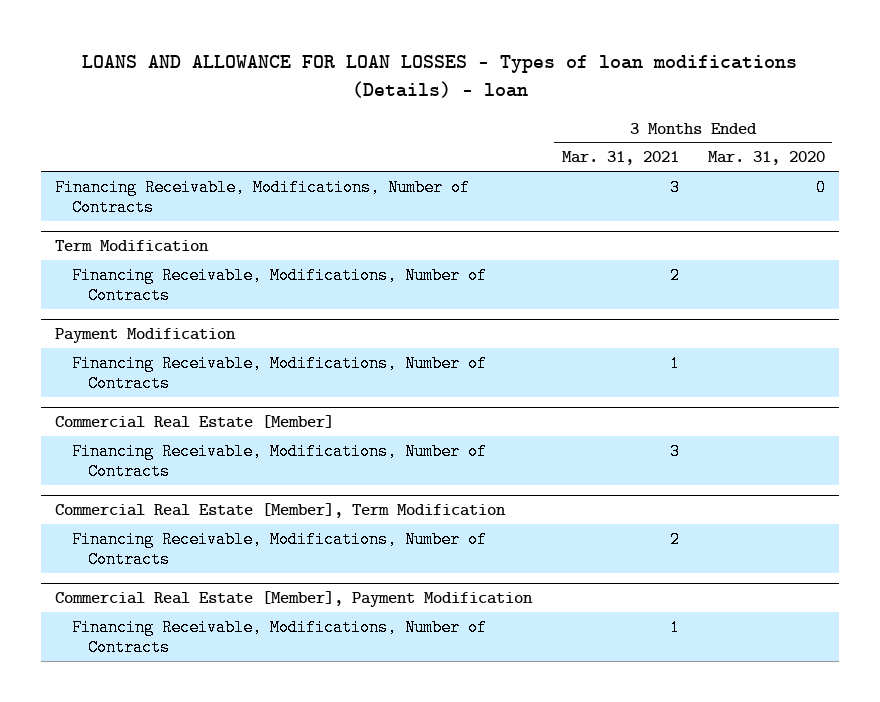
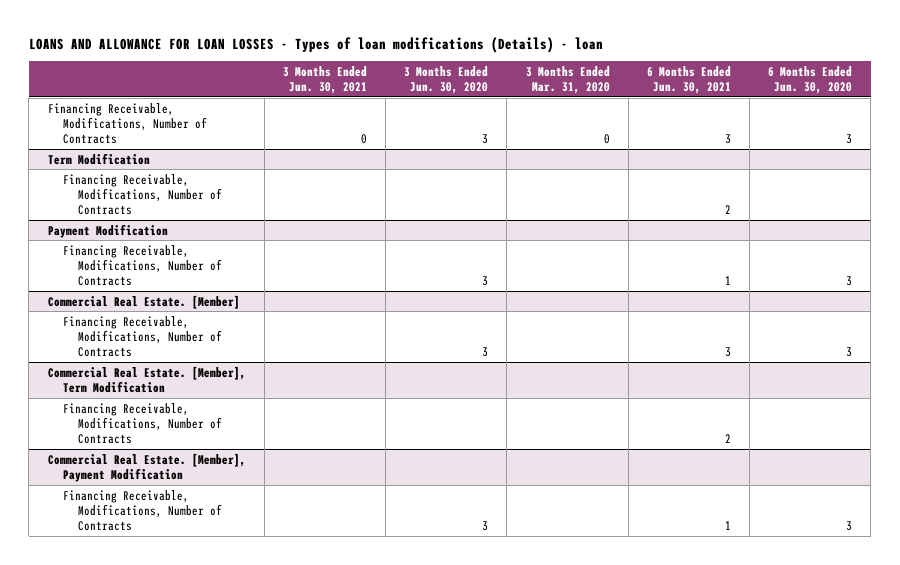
[561,151,679,166] Mar. 31, 2021 -> none
none -> [282,65,367,95] 3 Months Ended Jun. 30, 2021
none -> [404,65,489,95] 3 Months Ended Jun. 30, 2020
none -> [646,65,731,95] 6 Months Ended Jun. 30, 2021
none -> [768,65,853,95] 6 Months Ended Jun. 30, 2020
[55,415,335,429] Commercial Real Estate [Member] -> [47,294,240,309] Commercial Real Estate. [Member]
[55,503,507,519] Commercial Real Estate [Member], Term Modification -> [47,365,246,393] Commercial Real Estate. [Member], Term Modification
[55,591,534,608] Commercial Real Estate [Member], Payment Modification -> [47,452,246,482] Commercial Real Estate. [Member], Payment Modification

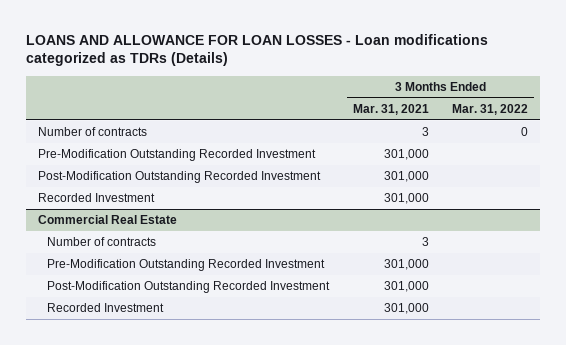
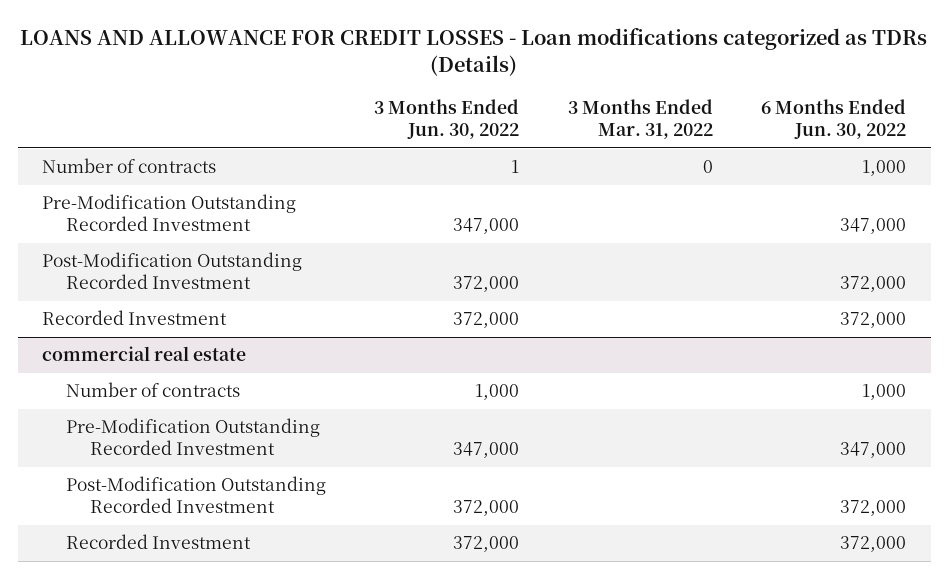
[25,33,488,67] LOANS AND ALLOWANCE FOR LOAN LOSSES - Loan modifications categorized as TDRs (Details) -> [20,28,928,77] LOANS AND ALLOWANCE FOR CREDIT LOSSES - Loan modifications categorized as TDRs (Details)
[352,104,429,116] Mar. 31, 2021 -> none
none -> [374,99,520,140] 3 Months Ended Jun. 30, 2022
none -> [761,99,907,140] 6 Months Ended Jun. 30, 2022
[37,215,177,225] Commercial Real Estate -> [42,346,247,362] commercial real estate

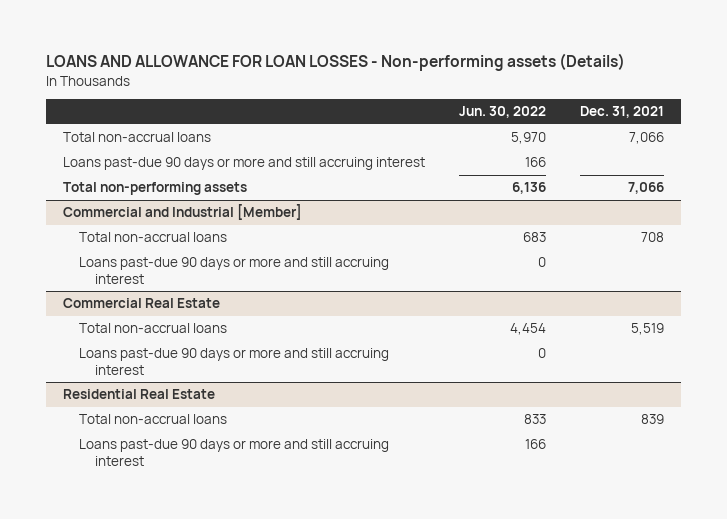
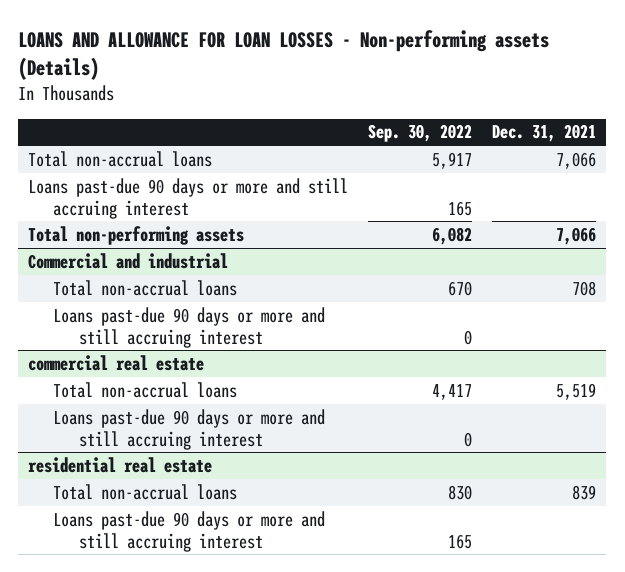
[459,106,547,119] Jun. 30, 2022 -> none
none -> [368,124,473,143] Sep. 30, 2022
[63,204,303,221] Commercial and Industrial [Member] -> [28,252,229,269] Commercial and industrial
[63,298,221,309] Commercial Real Estate -> [28,354,205,371] commercial real estate
[63,389,216,400] Residential Real Estate -> [28,456,213,473] residential real estate

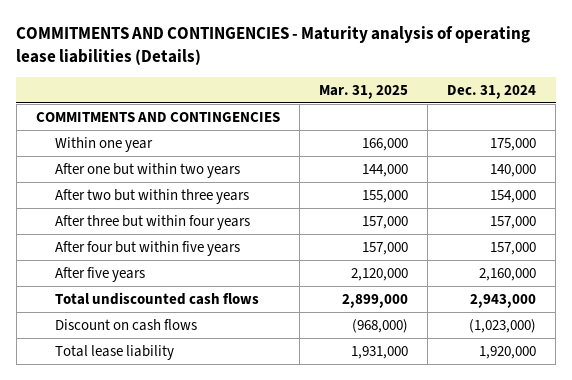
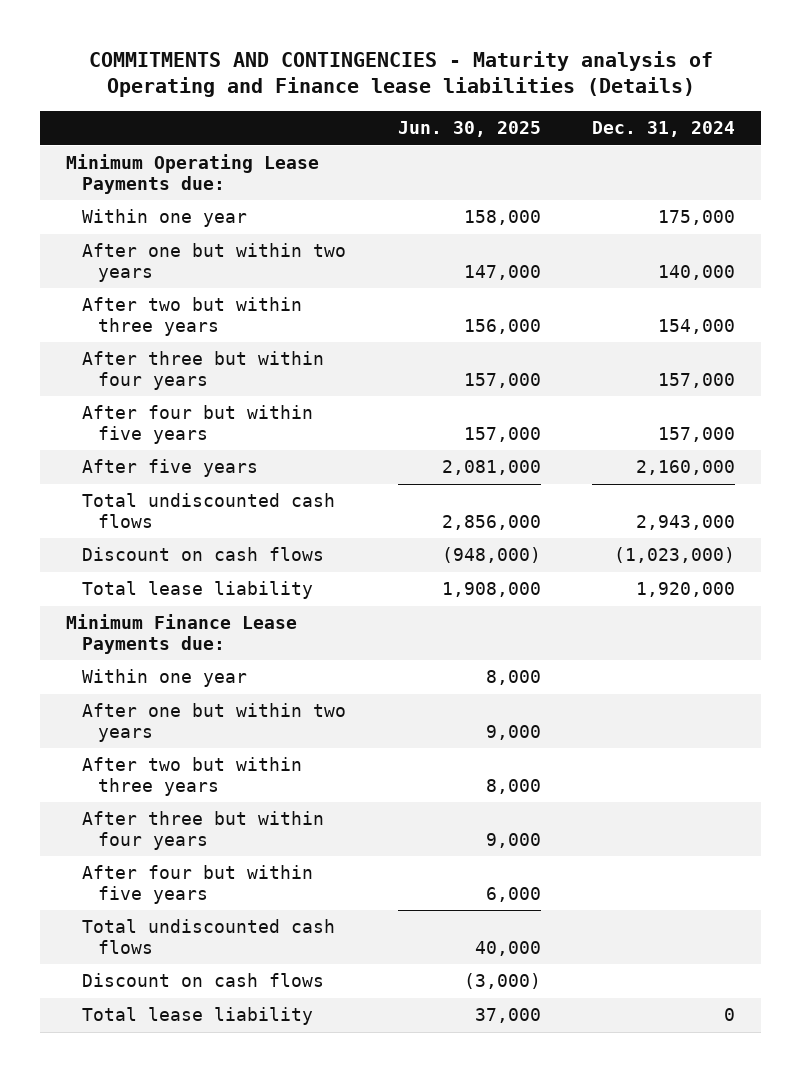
[16,26,531,66] COMMITMENTS AND CONTINGENCIES - Maturity analysis of operating lease liabilities (Details) -> [88,50,713,98] COMMITMENTS AND CONTINGENCIES - Maturity analysis of Operating and Finance lease liabilities (Details)
[318,84,408,99] Mar. 31, 2025 -> none
none -> [397,121,541,138] Jun. 30, 2025
[35,111,280,122] COMMITMENTS AND CONTINGENCIES -> none
none -> [65,154,319,194] Minimum Operating Lease Payments due:
none -> [65,614,297,654] Minimum Finance Lease Payments due:
none -> [81,669,247,688] Within one year
none -> [81,703,346,742] After one but within two years
none -> [81,757,302,796] After two but within three years
none -> [81,811,324,850] After three but within four years
none -> [81,865,313,904] After four but within five years
none -> [81,919,335,954] Total undiscounted cash flows
none -> [81,973,324,988] Discount on cash flows
none -> [81,1007,313,1026] Total lease liability

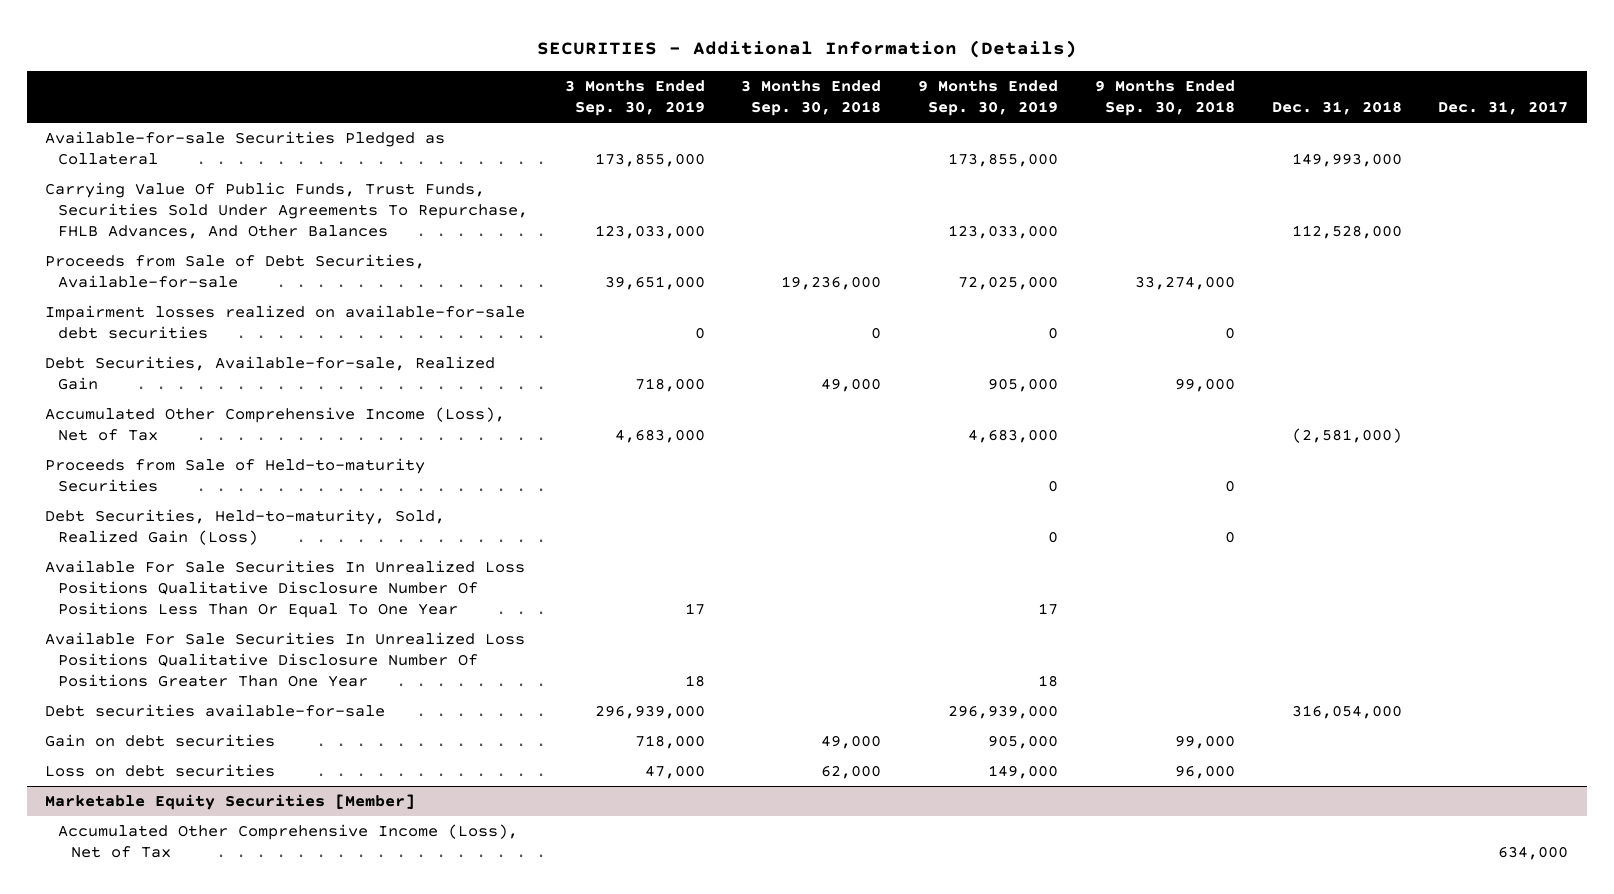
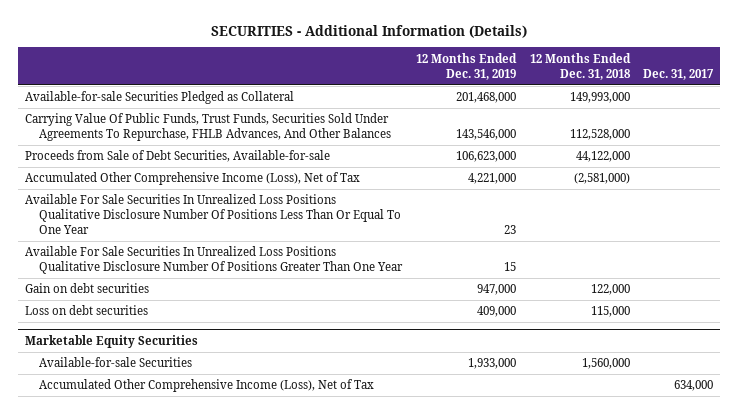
[564,79,705,116] 3 Months Ended Sep. 30, 2019 -> none
[741,79,882,116] 3 Months Ended Sep. 30, 2018 -> none
[918,79,1059,116] 9 Months Ended Sep. 30, 2019 -> none
[1094,79,1235,116] 9 Months Ended Sep. 30, 2018 -> none
[1271,100,1402,115] Dec. 31, 2018 -> none
none -> [415,52,517,80] 12 Months Ended Dec. 31, 2019
none -> [529,52,631,80] 12 Months Ended Dec. 31, 2018
[45,305,526,340] Impairment losses realized on available-for-sale debt securities -> none
[45,356,496,391] Debt Securities, Available-for-sale, Realized Gain -> none
[45,458,426,493] Proceeds from Sale of Held-to-maturity Securities -> none
[45,509,446,546] Debt Securities, Held-to-maturity, Sold, Realized Gain (Loss) -> none
[45,704,386,718] Debt securities available-for-sale -> none
[45,794,416,811] Marketable Equity Securities [Member] -> [24,334,198,348] Marketable Equity Securities
none -> [39,357,193,368] Available-for-sale Securities

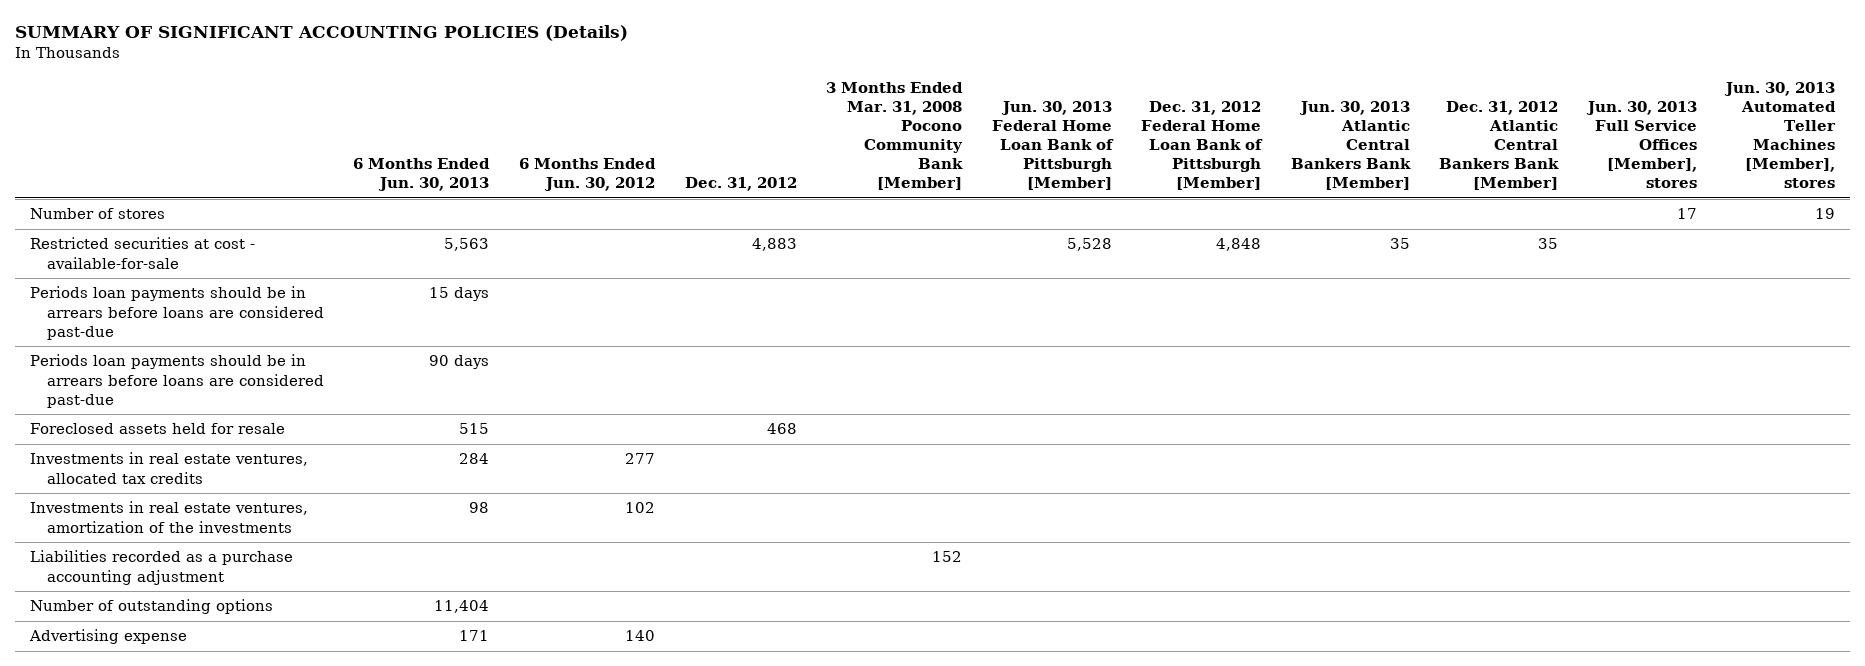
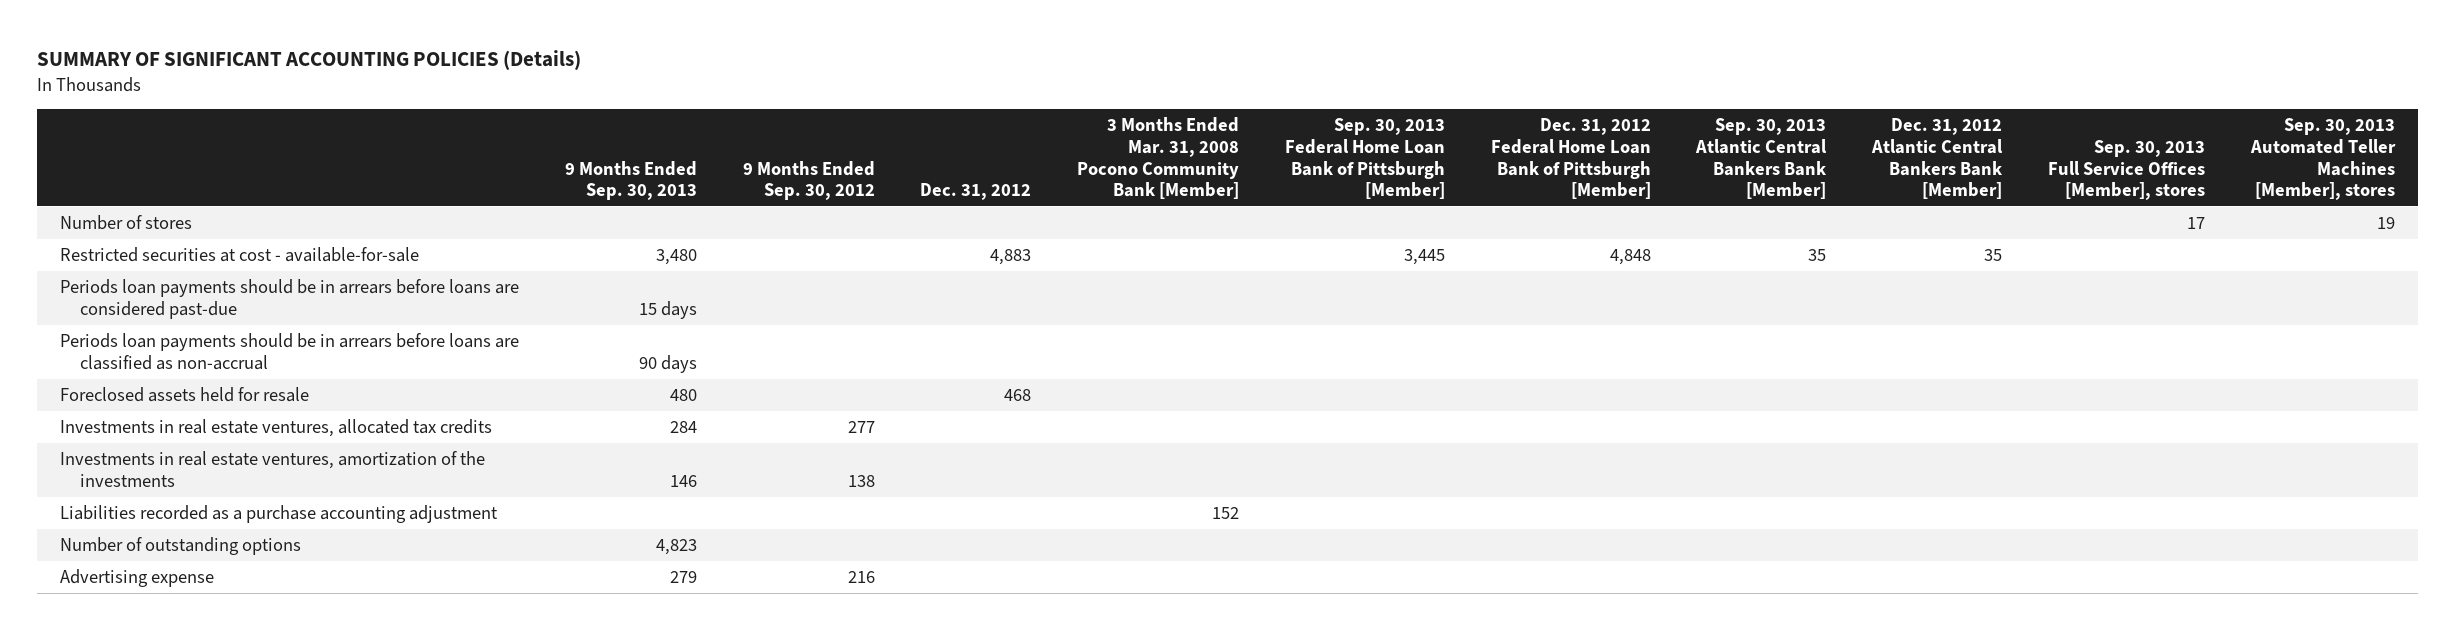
[353,158,491,192] 6 Months Ended Jun. 30, 2013 -> none
[518,158,656,192] 6 Months Ended Jun. 30, 2012 -> none
[991,101,1114,191] Jun. 30, 2013 Federal Home Loan Bank of Pittsburgh [Member] -> none
[1290,101,1411,191] Jun. 30, 2013 Atlantic Central Bankers Bank [Member] -> none
[1585,101,1697,189] Jun. 30, 2013 Full Service Offices [Member], stores -> none
[1724,81,1837,189] Jun. 30, 2013 Automated Teller Machines [Member], stores -> none
none -> [564,160,697,201] 9 Months Ended Sep. 30, 2013
none -> [742,160,875,201] 9 Months Ended Sep. 30, 2012
none -> [1284,118,1445,200] Sep. 30, 2013 Federal Home Loan Bank of Pittsburgh [Member]
none -> [1695,118,1828,200] Sep. 30, 2013 Atlantic Central Bankers Bank [Member]
none -> [2048,139,2206,201] Sep. 30, 2013 Full Service Offices [Member], stores
none -> [2249,118,2396,201] Sep. 30, 2013 Automated Teller Machines [Member], stores
[29,354,324,408] Periods loan payments should be in arrears before loans are considered past-due -> [60,333,520,370] Periods loan payments should be in arrears before loans are classified as non-accrual

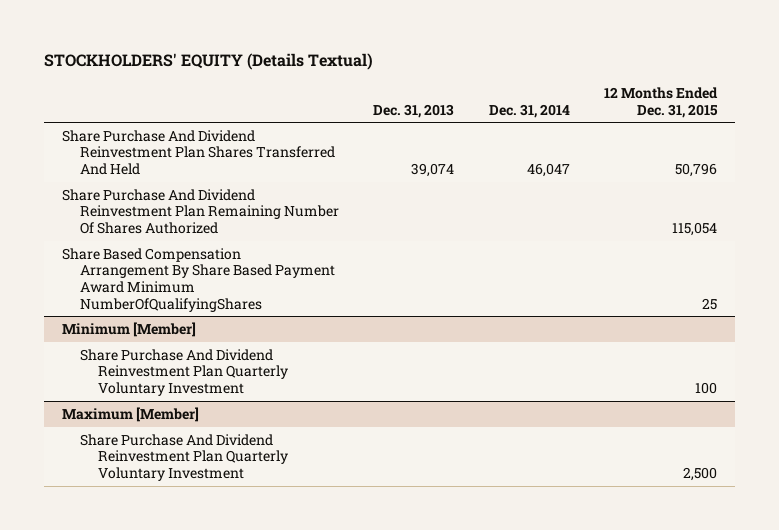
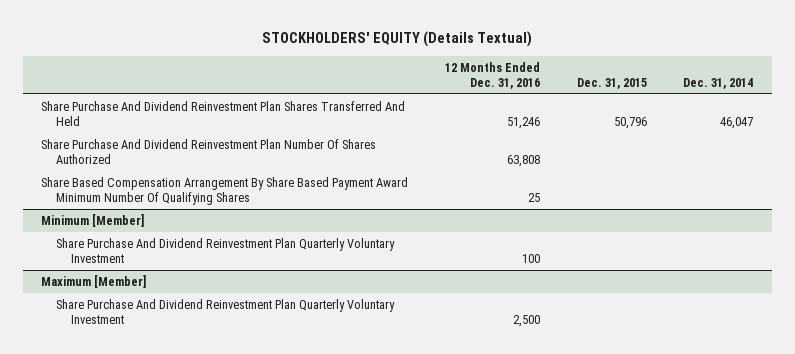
[373,103,455,118] Dec. 31, 2013 -> none
[604,86,719,118] 12 Months Ended Dec. 31, 2015 -> none
none -> [445,61,541,89] 12 Months Ended Dec. 31, 2016
none -> [576,77,647,89] Dec. 31, 2015
[61,188,339,235] Share Purchase And Dividend Reinvestment Plan Remaining Number Of Shares Authorized -> [41,138,377,165] Share Purchase And Dividend Reinvestment Plan Number Of Shares Authorized
[61,247,335,312] Share Based Compensation Arrangement By Share Based Payment Award Minimum NumberOfQualifyingShares -> [41,176,409,206] Share Based Compensation Arrangement By Share Based Payment Award Minimum Number Of Qualifying Shares

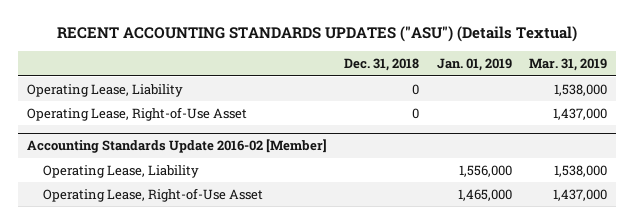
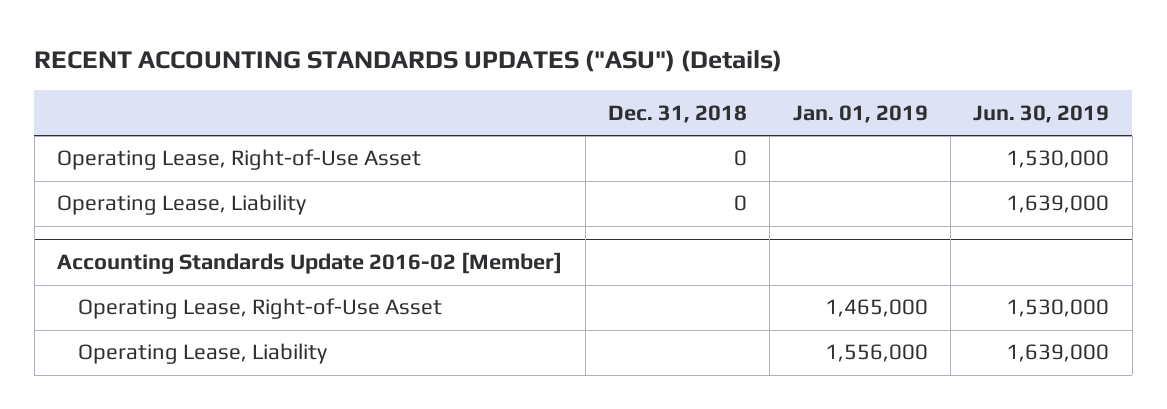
[56,26,577,43] RECENT ACCOUNTING STANDARDS UPDATES ("ASU") (Details Textual) -> [34,50,783,73] RECENT ACCOUNTING STANDARDS UPDATES ("ASU") (Details)
[529,58,608,72] Mar. 31, 2019 -> none
none -> [973,104,1110,123] Jun. 30, 2019
[26,83,183,97] Operating Lease, Liability -> [57,194,307,216] Operating Lease, Liability
[43,164,200,178] Operating Lease, Liability -> [78,343,328,365] Operating Lease, Liability

